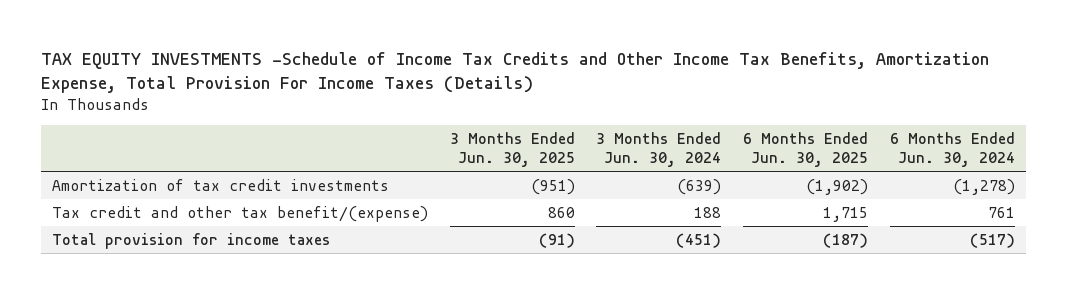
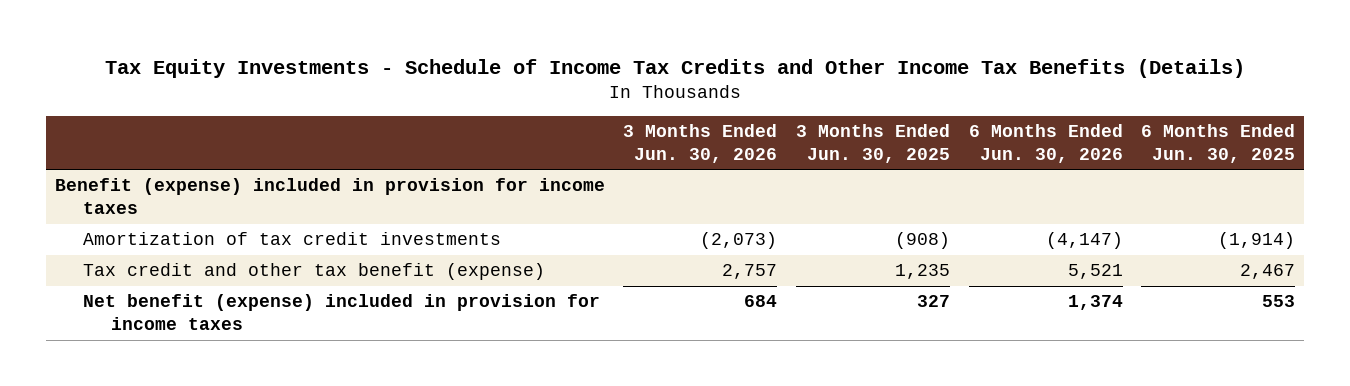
[41,52,990,93] TAX EQUITY INVESTMENTS -Schedule of Income Tax Credits and Other Income Tax Benefits, Amortization Expense, Total Provision For Income Taxes (Details) -> [104,58,1245,78] Tax Equity Investments - Schedule of Income Tax Credits and Other Income Tax Benefits (Details)
[596,132,722,167] 3 Months Ended Jun. 30, 2024 -> none
[889,132,1015,167] 6 Months Ended Jun. 30, 2024 -> none
none -> [623,123,778,164] 3 Months Ended Jun. 30, 2026
none -> [968,123,1123,164] 6 Months Ended Jun. 30, 2026
none -> [54,178,605,215] Benefit (expense) included in provision for income taxes
[530,178,575,195] (951) -> [894,232,950,250] (908)
[806,178,869,195] (1,902) -> [1218,232,1296,250] (1,914)
[52,205,429,222] Tax credit and other tax benefit/(expense) -> [83,263,546,281] Tax credit and other tax benefit (expense)
[547,206,575,218] 860 -> [894,264,950,280] 1,235
[823,206,869,222] 1,715 -> [1240,264,1296,280] 2,467
[52,232,331,249] Total provision for income taxes -> [83,294,601,331] Net benefit (expense) included in provision for income taxes
[538,232,575,248] (91) -> [916,295,950,308] 327
[823,232,869,248] (187) -> [1262,295,1296,308] 553

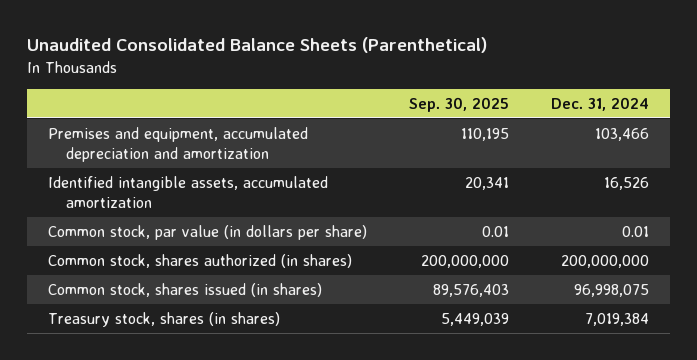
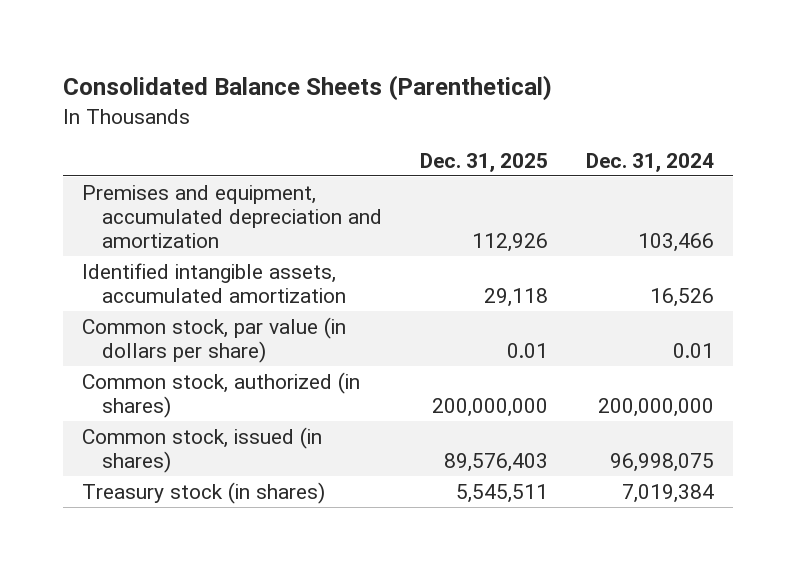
[26,37,487,54] Unaudited Consolidated Balance Sheets (Parenthetical) -> [62,75,552,102] Consolidated Balance Sheets (Parenthetical)
[408,96,509,112] Sep. 30, 2025 -> none
none -> [420,152,549,172] Dec. 31, 2025
[47,253,352,268] Common stock, shares authorized (in shares) -> [81,371,360,419] Common stock, authorized (in shares)
[47,282,322,297] Common stock, shares issued (in shares) -> [81,426,322,474] Common stock, issued (in shares)
[47,311,280,327] Treasury stock, shares (in shares) -> [81,481,325,504] Treasury stock (in shares)

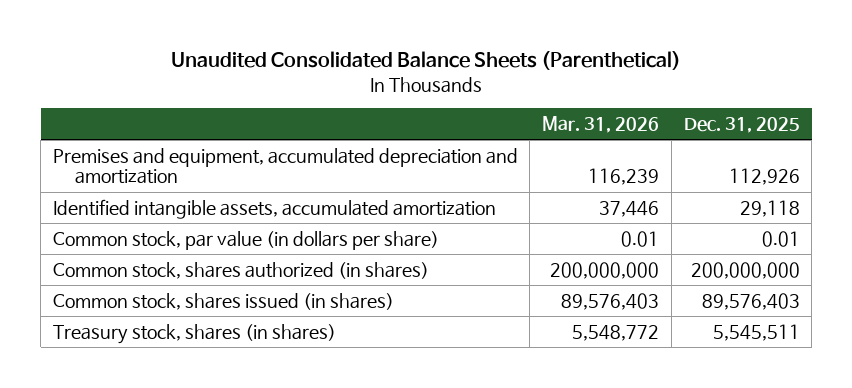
[62,75,552,102] Consolidated Balance Sheets (Parenthetical) -> [171,51,682,71] Unaudited Consolidated Balance Sheets (Parenthetical)
[585,152,714,172] Dec. 31, 2024 -> none
none -> [542,115,660,133] Mar. 31, 2026
[81,371,360,419] Common stock, authorized (in shares) -> [52,261,429,279] Common stock, shares authorized (in shares)
[81,426,322,474] Common stock, issued (in shares) -> [52,292,394,310] Common stock, shares issued (in shares)
[81,481,325,504] Treasury stock (in shares) -> [52,323,336,344] Treasury stock, shares (in shares)

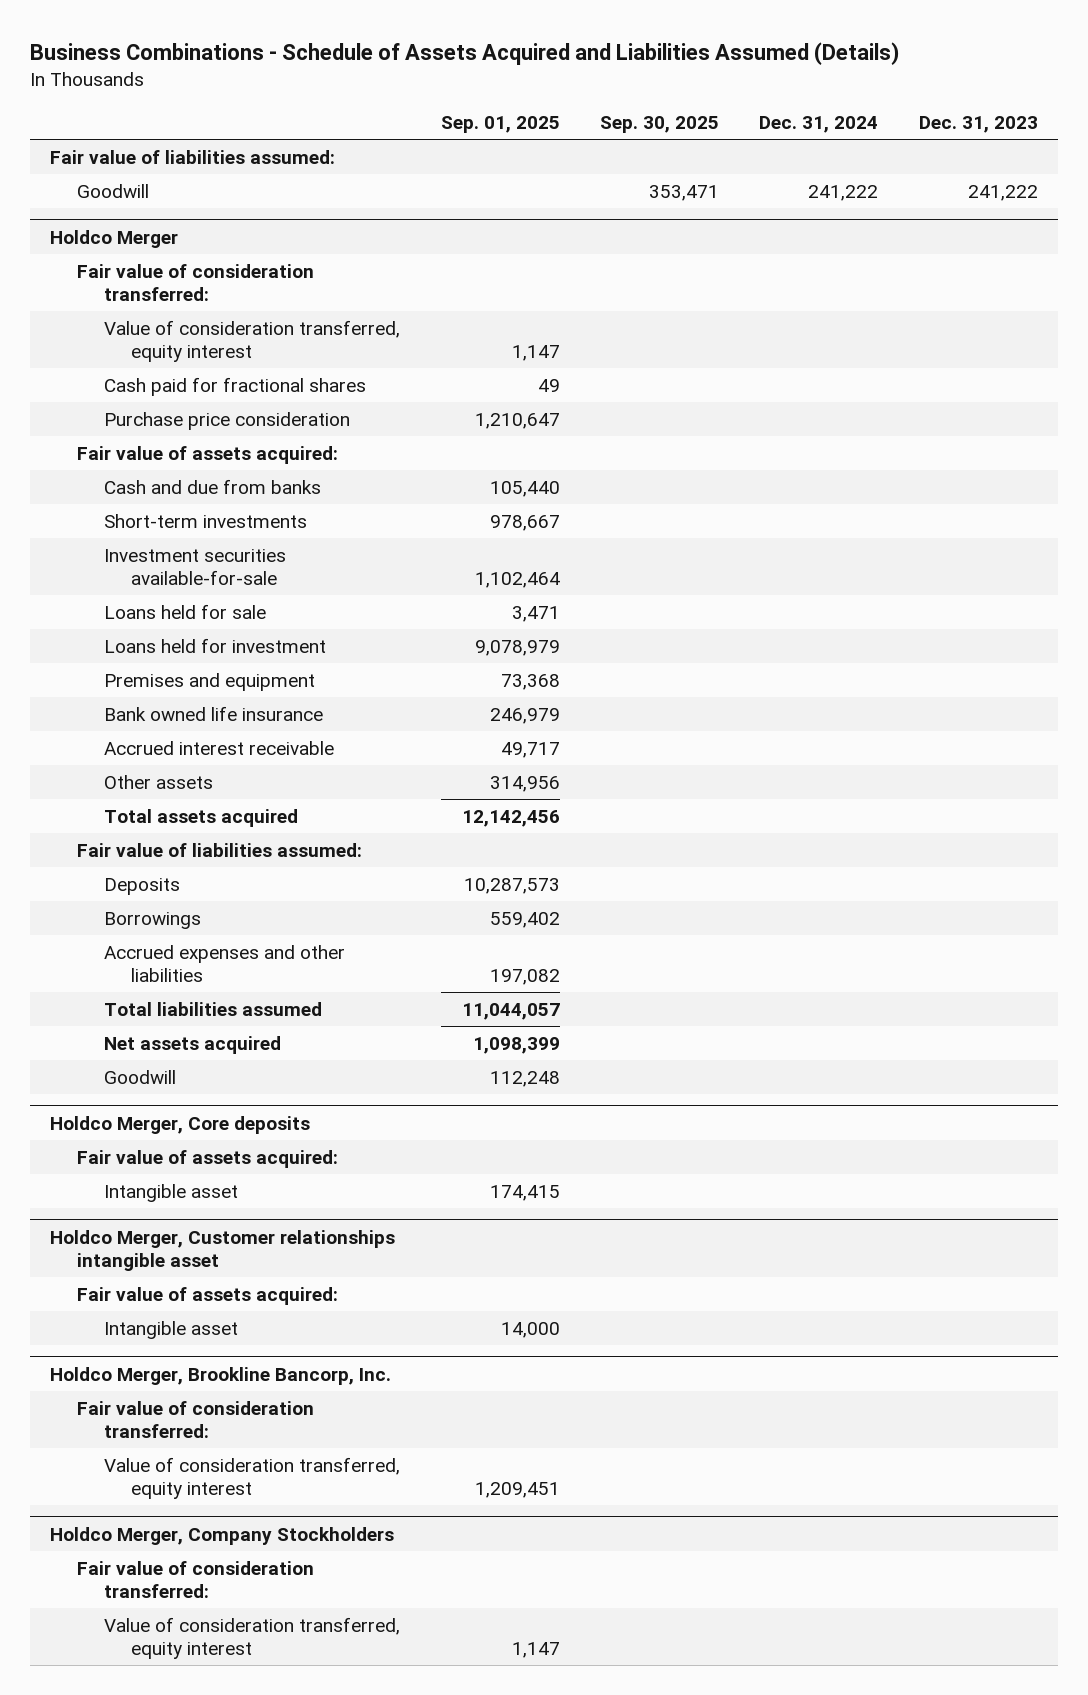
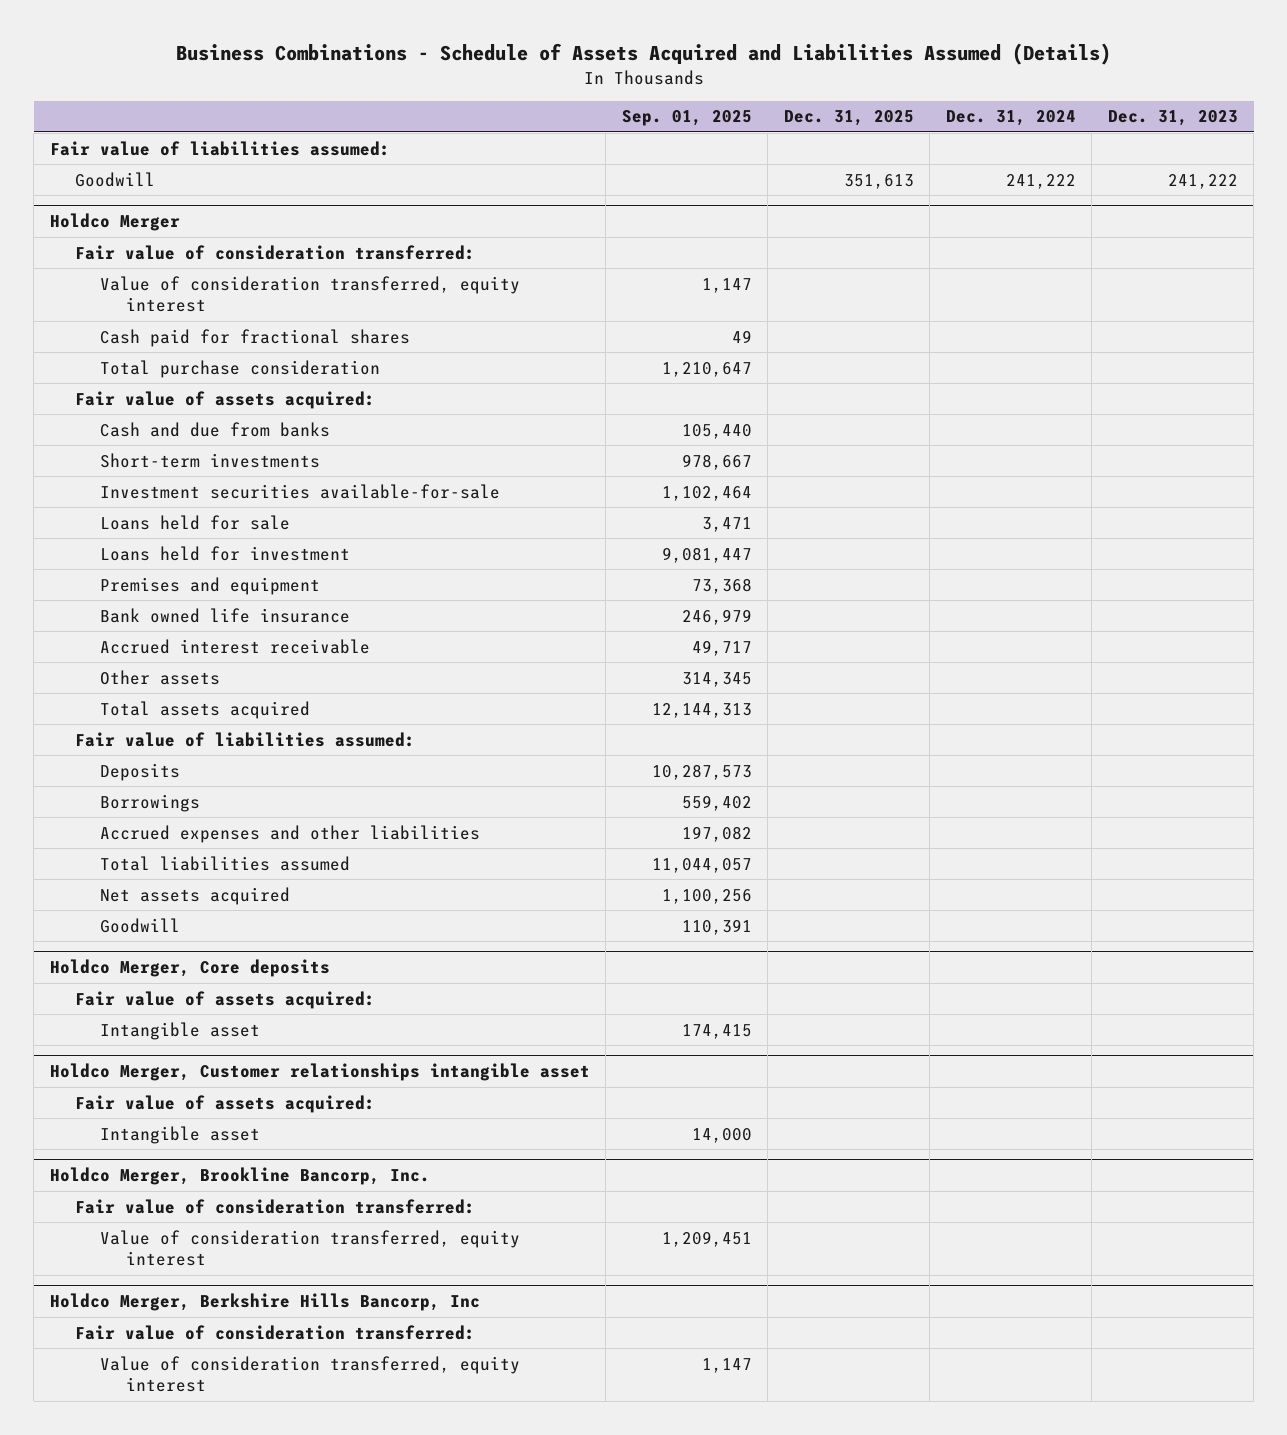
[600,115,720,133] Sep. 30, 2025 -> none
none -> [783,110,914,127] Dec. 31, 2025
[104,411,351,430] Purchase price consideration -> [100,359,381,378] Total purchase consideration
[474,639,560,656] 9,078,979 -> [661,546,752,563] 9,081,447
[489,775,560,792] 314,956 -> [681,671,752,687] 314,345
[461,809,560,827] 12,142,456 -> [651,702,752,718] 12,144,313
[472,1036,560,1054] 1,098,399 -> [661,888,752,904] 1,100,256
[489,1070,560,1087] 112,248 -> [681,918,752,935] 110,391
[50,1526,395,1545] Holdco Merger, Company Stockholders -> none
none -> [49,1293,480,1312] Holdco Merger, Berkshire Hills Bancorp, Inc

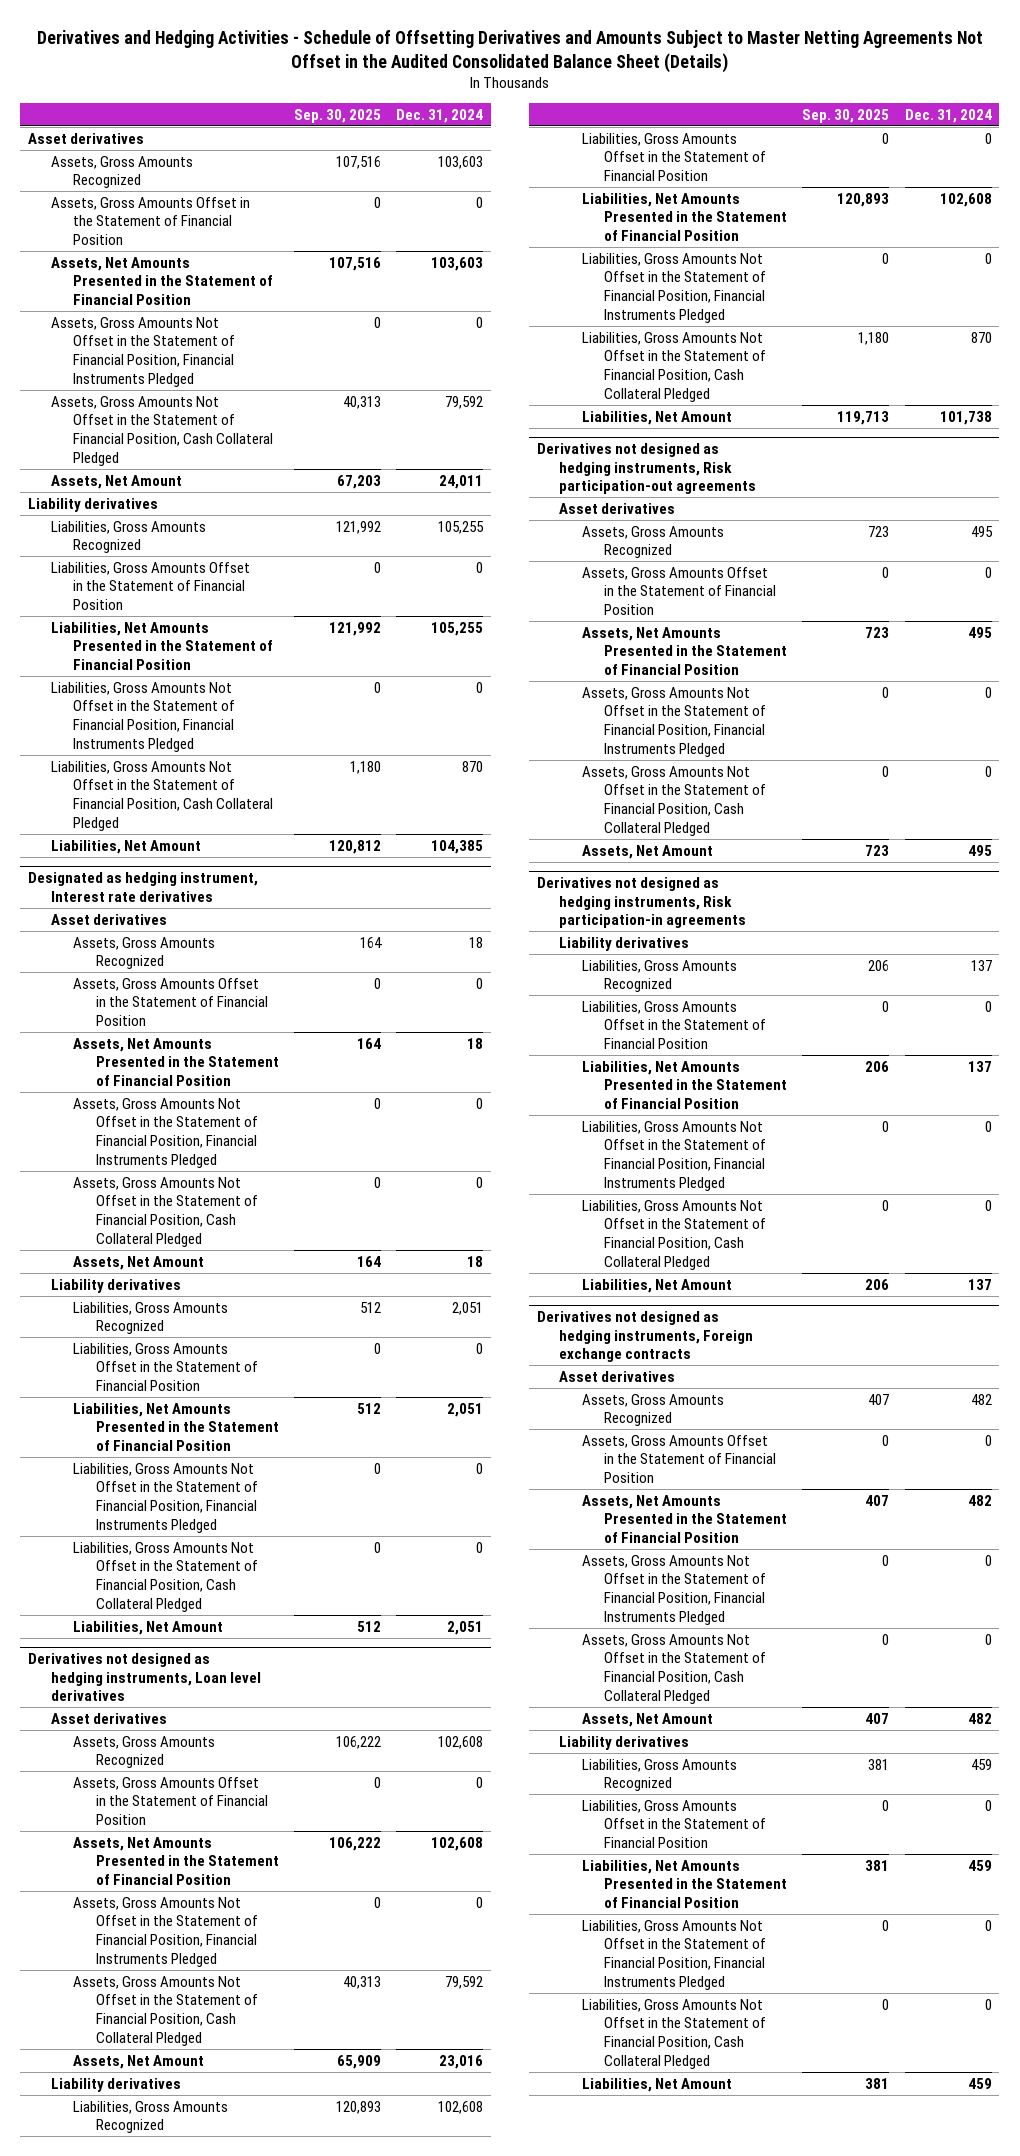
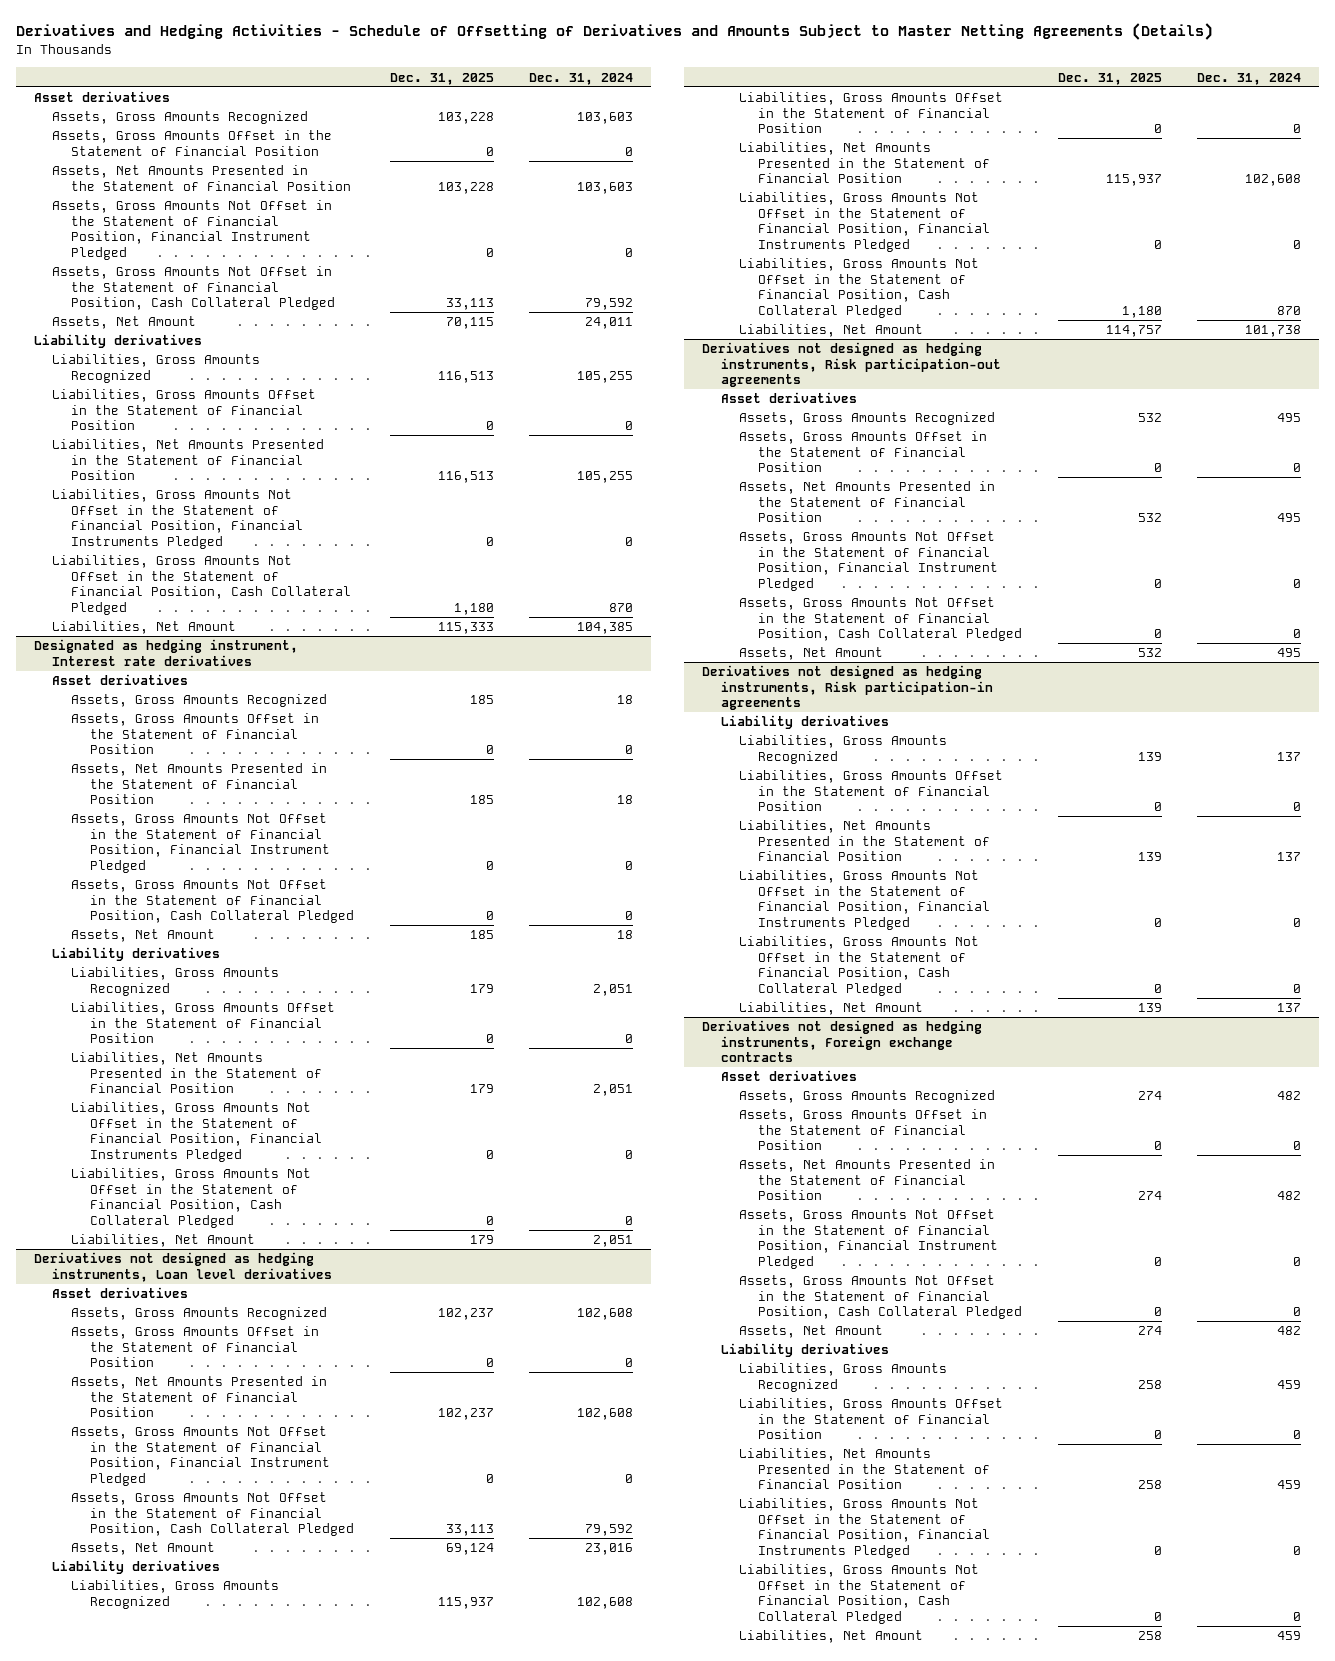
[36,29,983,73] Derivatives and Hedging Activities - Schedule of Offsetting Derivatives and Amounts Subject to Master Netting Agreements Not Offset in the Audited Consolidated Balance Sheet (Details) -> [15,23,1213,41] Derivatives and Hedging Activities - Schedule of Offsetting of Derivatives and Amounts Subject to Master Netting Agreements (Details)
[293,108,381,123] Sep. 30, 2025 -> none
none -> [389,72,494,85] Dec. 31, 2025
[50,316,236,387] Assets, Gross Amounts Not Offset in the Statement of Financial Position, Financial Instruments Pledged -> [52,200,333,260] Assets, Gross Amounts Not Offset in the Statement of Financial Position, Financial Instrument Pledged
[73,1097,258,1168] Assets, Gross Amounts Not Offset in the Statement of Financial Position, Financial Instruments Pledged -> [71,813,331,873] Assets, Gross Amounts Not Offset in the Statement of Financial Position, Financial Instrument Pledged
[73,1896,258,1967] Assets, Gross Amounts Not Offset in the Statement of Financial Position, Financial Instruments Pledged -> [71,1426,331,1486] Assets, Gross Amounts Not Offset in the Statement of Financial Position, Financial Instrument Pledged
[581,686,767,757] Assets, Gross Amounts Not Offset in the Statement of Financial Position, Financial Instruments Pledged -> [739,531,999,591] Assets, Gross Amounts Not Offset in the Statement of Financial Position, Financial Instrument Pledged
[581,1554,767,1625] Assets, Gross Amounts Not Offset in the Statement of Financial Position, Financial Instruments Pledged -> [739,1209,999,1269] Assets, Gross Amounts Not Offset in the Statement of Financial Position, Financial Instrument Pledged

